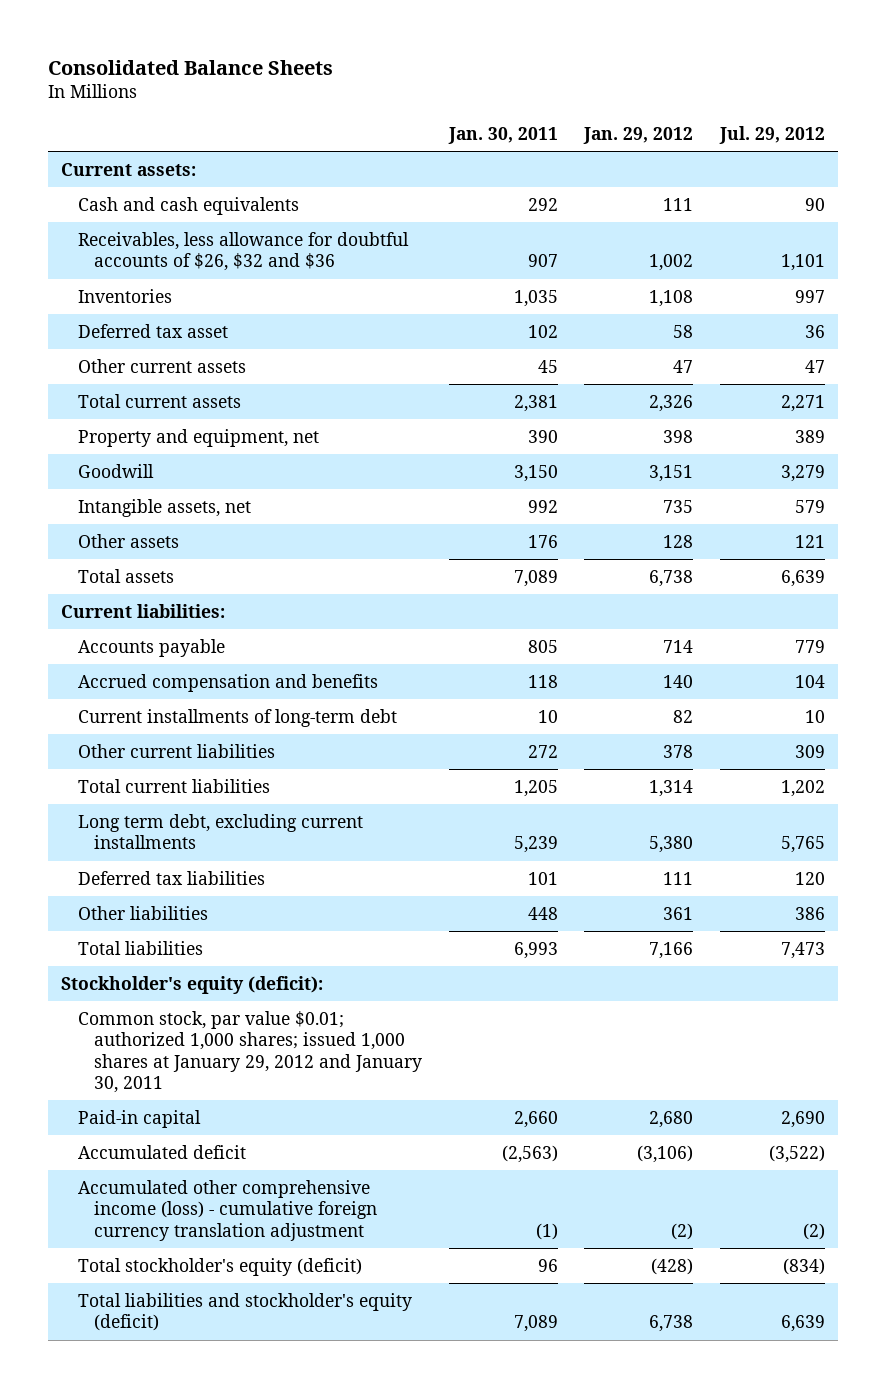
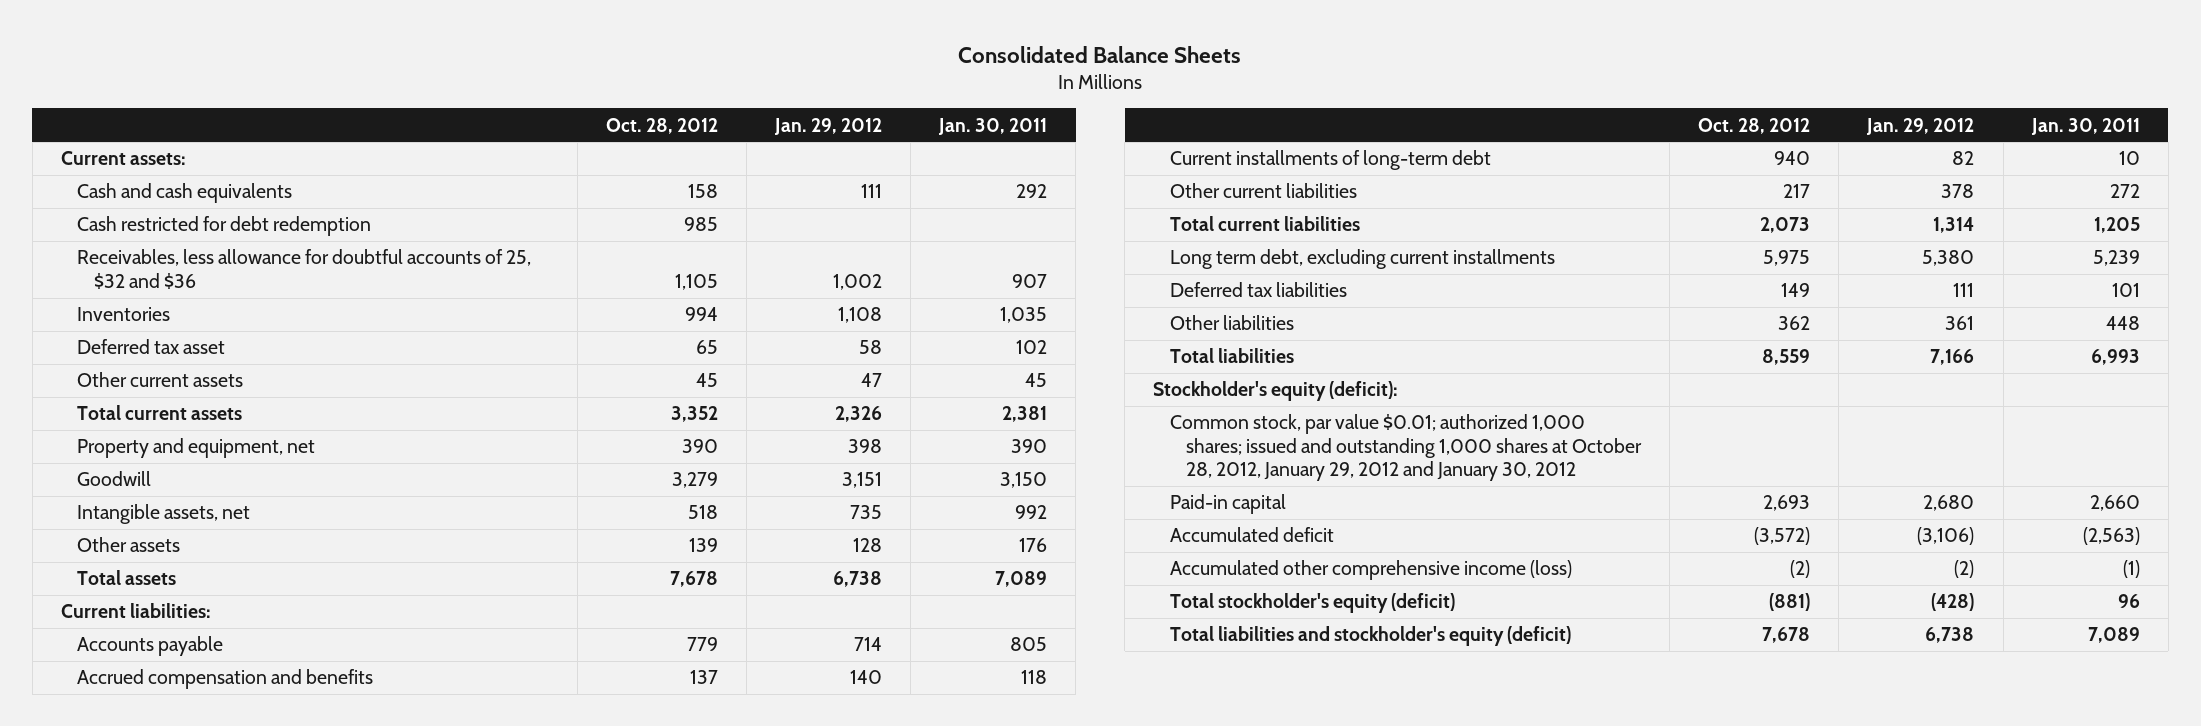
[718,125,825,144] Jul. 29, 2012 -> none
none -> [605,117,718,134] Oct. 28, 2012
none -> [77,216,372,237] Cash restricted for debt redemption
[77,231,409,272] Receivables, less allowance for doubtful accounts of $26, $32 and $36 -> [77,249,532,289] Receivables, less allowance for doubtful accounts of 25, $32 and $36
[77,1010,423,1094] Common stock, par value $0.01; authorized 1,000 shares; issued 1,000 shares at January 29, 2012 and January 30, 2011 -> [1169,414,1642,482] Common stock, par value $0.01; authorized 1,000 shares; issued and outstanding 1,000 shares at October 28, 2012, January 29, 2012 and January 30, 2012
[77,1179,378,1241] Accumulated other comprehensive income (loss) - cumulative foreign currency translation adjustment -> [1169,560,1572,581] Accumulated other comprehensive income (loss)

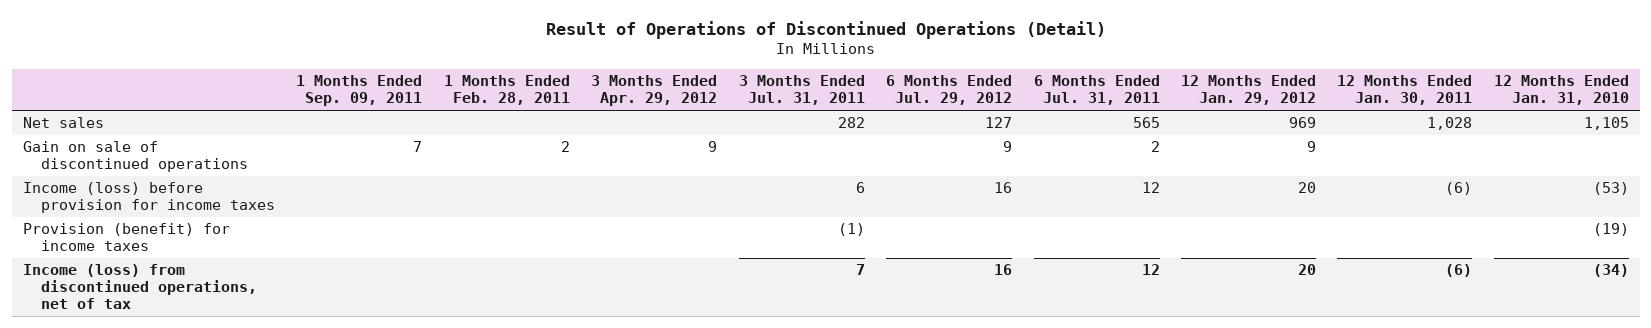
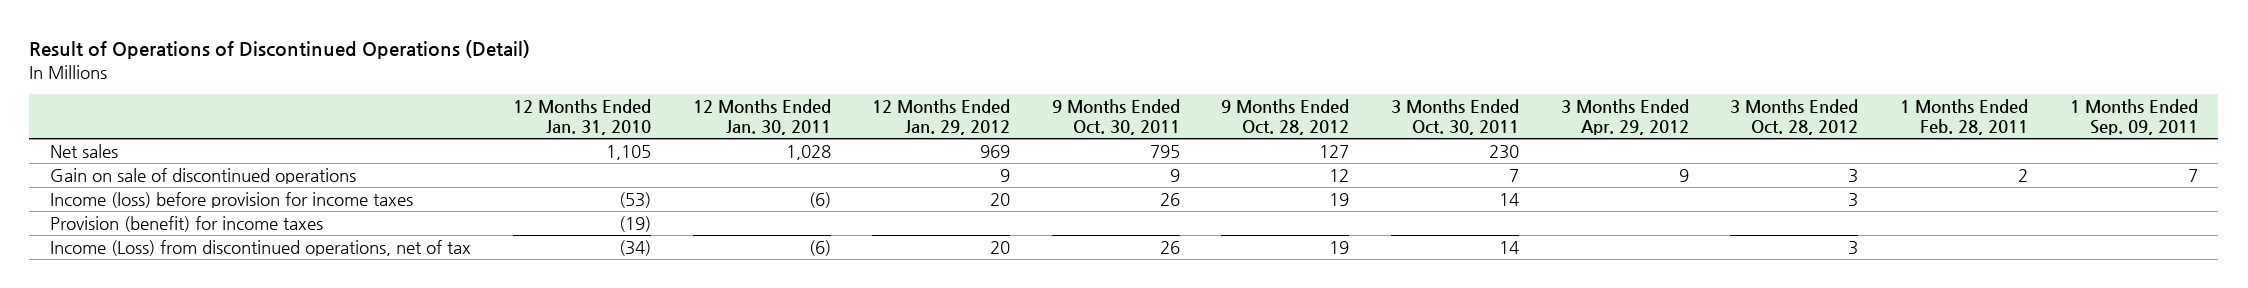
[738,75,865,106] 3 Months Ended Jul. 31, 2011 -> none
[886,75,1013,106] 6 Months Ended Jul. 29, 2012 -> none
[1033,75,1160,106] 6 Months Ended Jul. 31, 2011 -> none
none -> [1051,99,1180,136] 9 Months Ended Oct. 30, 2011
none -> [1221,99,1350,136] 9 Months Ended Oct. 28, 2012
none -> [1391,99,1520,136] 3 Months Ended Oct. 30, 2011
none -> [1730,99,1859,136] 3 Months Ended Oct. 28, 2012
[22,264,257,310] Income (loss) from discontinued operations, net of tax -> [50,239,472,256] Income (Loss) from discontinued operations, net of tax

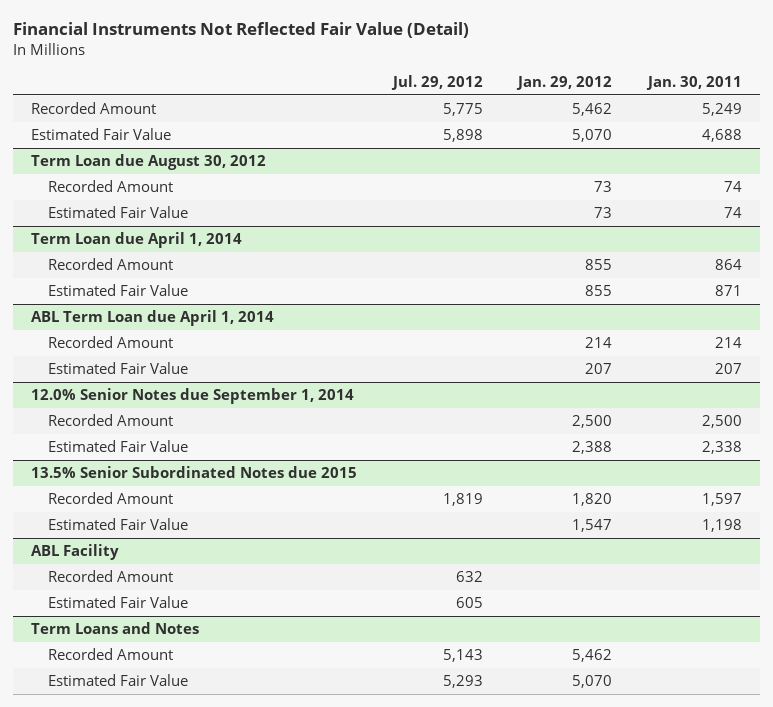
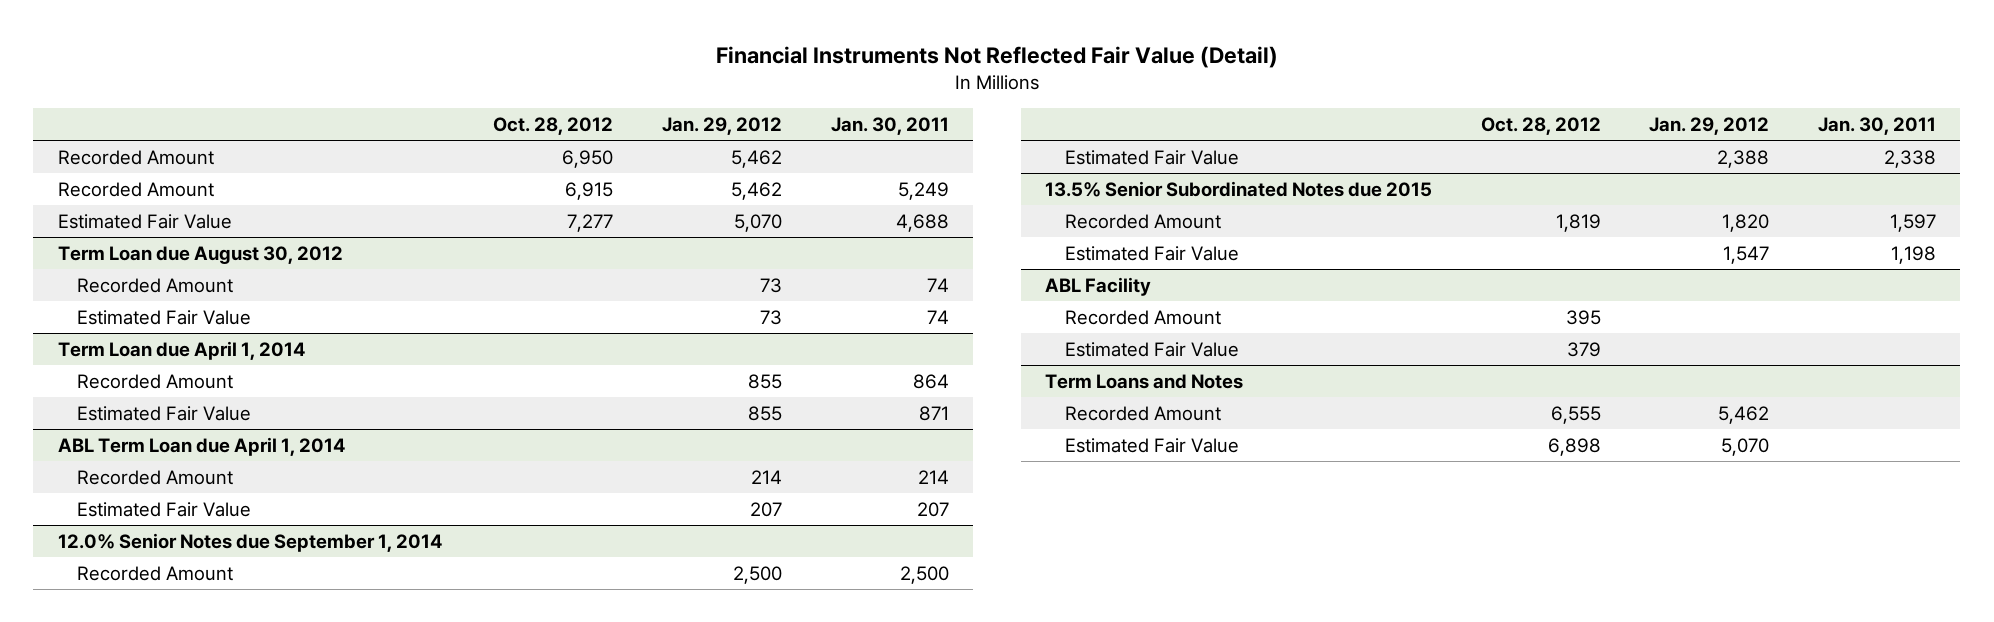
[390,74,483,90] Jul. 29, 2012 -> none
none -> [493,116,614,135] Oct. 28, 2012
none -> [57,149,214,165] Recorded Amount

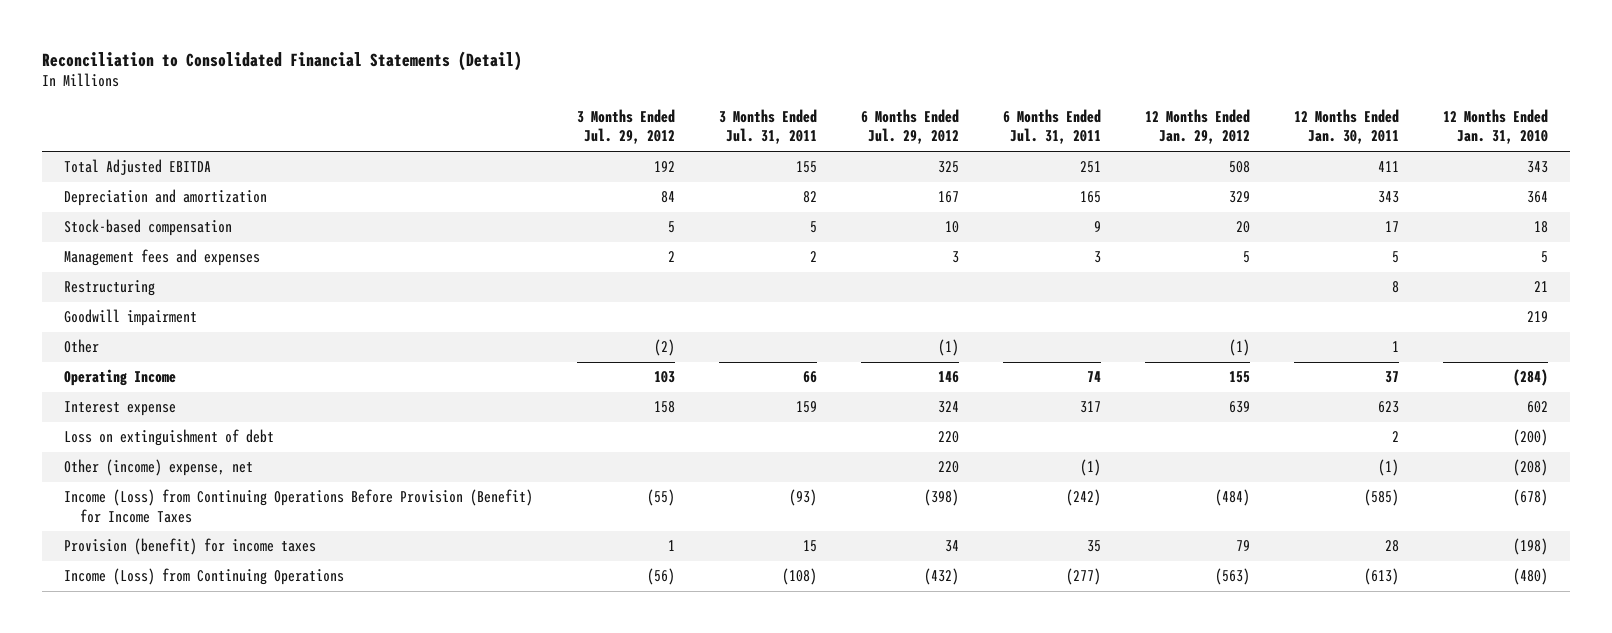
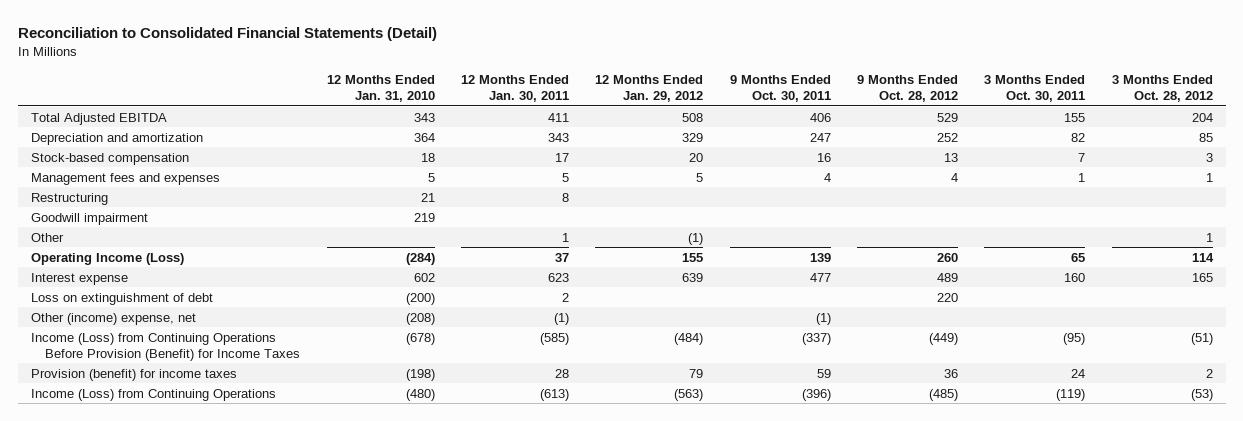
[577,108,676,145] 3 Months Ended Jul. 29, 2012 -> none
[719,108,818,145] 3 Months Ended Jul. 31, 2011 -> none
[861,108,960,145] 6 Months Ended Jul. 29, 2012 -> none
[1003,108,1102,145] 6 Months Ended Jul. 31, 2011 -> none
none -> [729,75,831,103] 9 Months Ended Oct. 30, 2011
none -> [856,75,958,103] 9 Months Ended Oct. 28, 2012
none -> [984,75,1086,103] 3 Months Ended Oct. 30, 2011
none -> [1111,75,1213,103] 3 Months Ended Oct. 28, 2012
[64,369,177,387] Operating Income -> [30,252,184,265] Operating Income (Loss)

